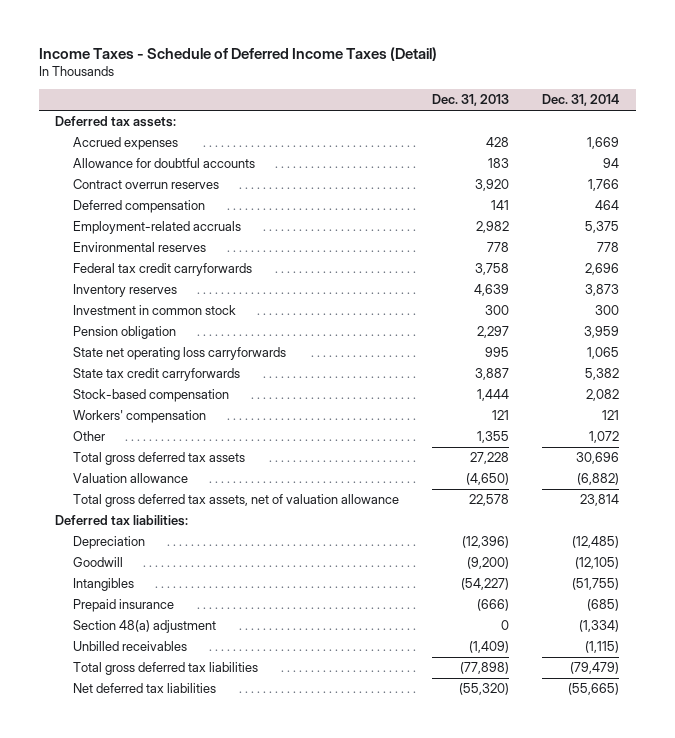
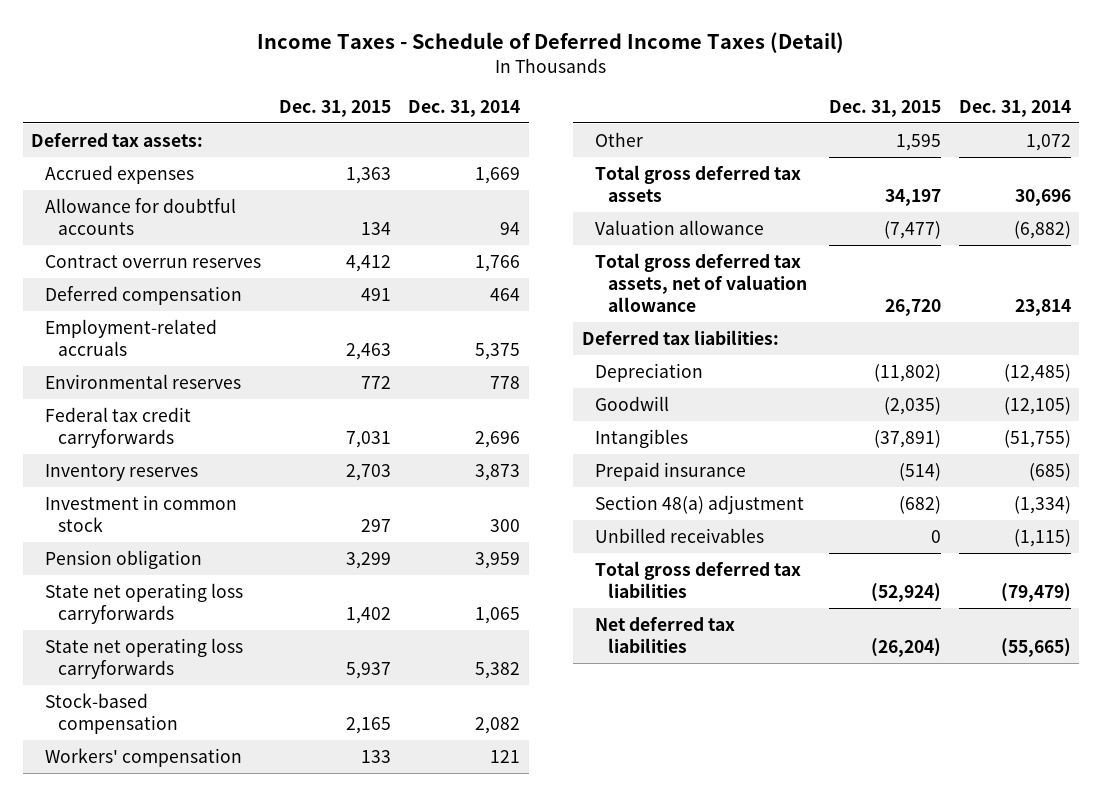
[432,94,510,107] Dec. 31, 2013 -> none
none -> [278,99,391,117] Dec. 31, 2015
[73,368,241,382] State tax credit carryforwards -> [44,637,243,679] State net operating loss carryforwards

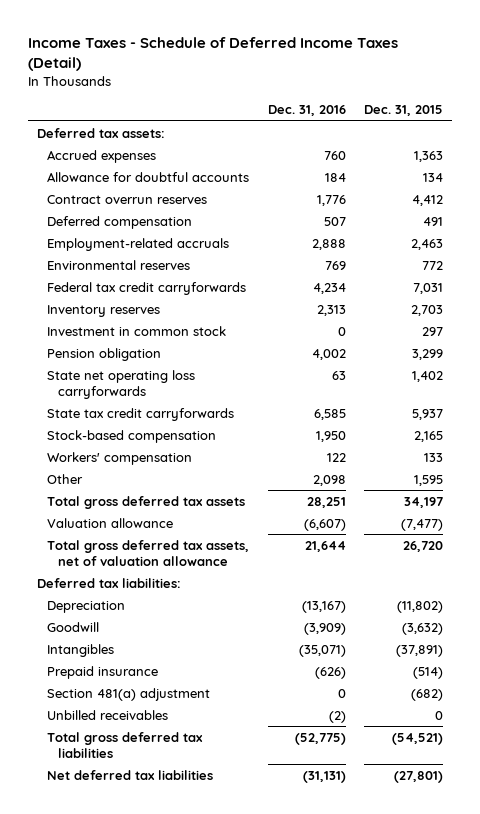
[408,99,521,117] Dec. 31, 2014 -> none
none -> [267,105,346,117] Dec. 31, 2016
[44,637,243,679] State net operating loss carryforwards -> [47,407,235,421] State tax credit carryforwards
[883,396,941,415] (2,035) -> [401,622,443,635] (3,632)
[594,494,804,514] Section 48(a) adjustment -> [47,687,211,701] Section 481(a) adjustment
[870,582,941,602] (52,924) -> [391,732,443,745] (54,521)
[870,637,941,657] (26,204) -> [393,770,443,783] (27,801)

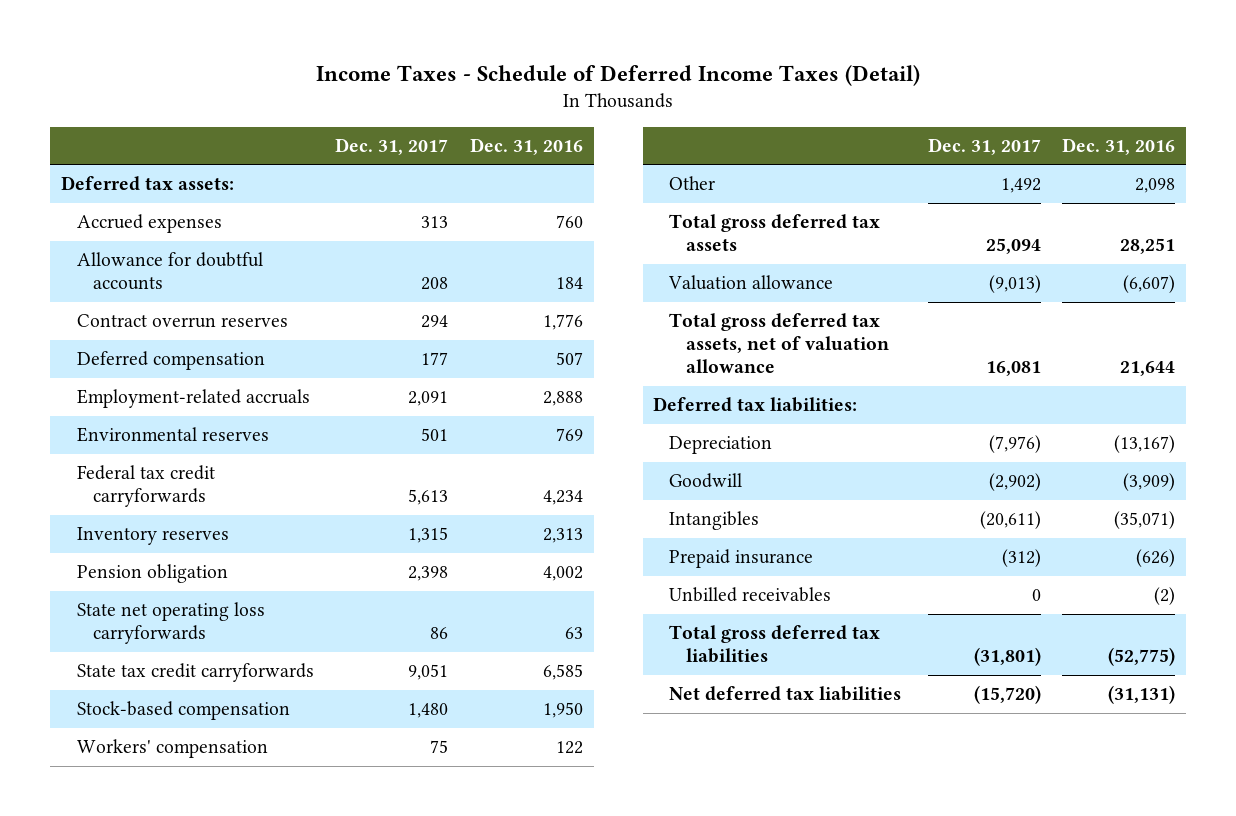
[363,105,443,117] Dec. 31, 2015 -> none
none -> [335,137,449,155] Dec. 31, 2017
[47,325,227,336] Investment in common stock -> none
[47,687,211,701] Section 481(a) adjustment -> none

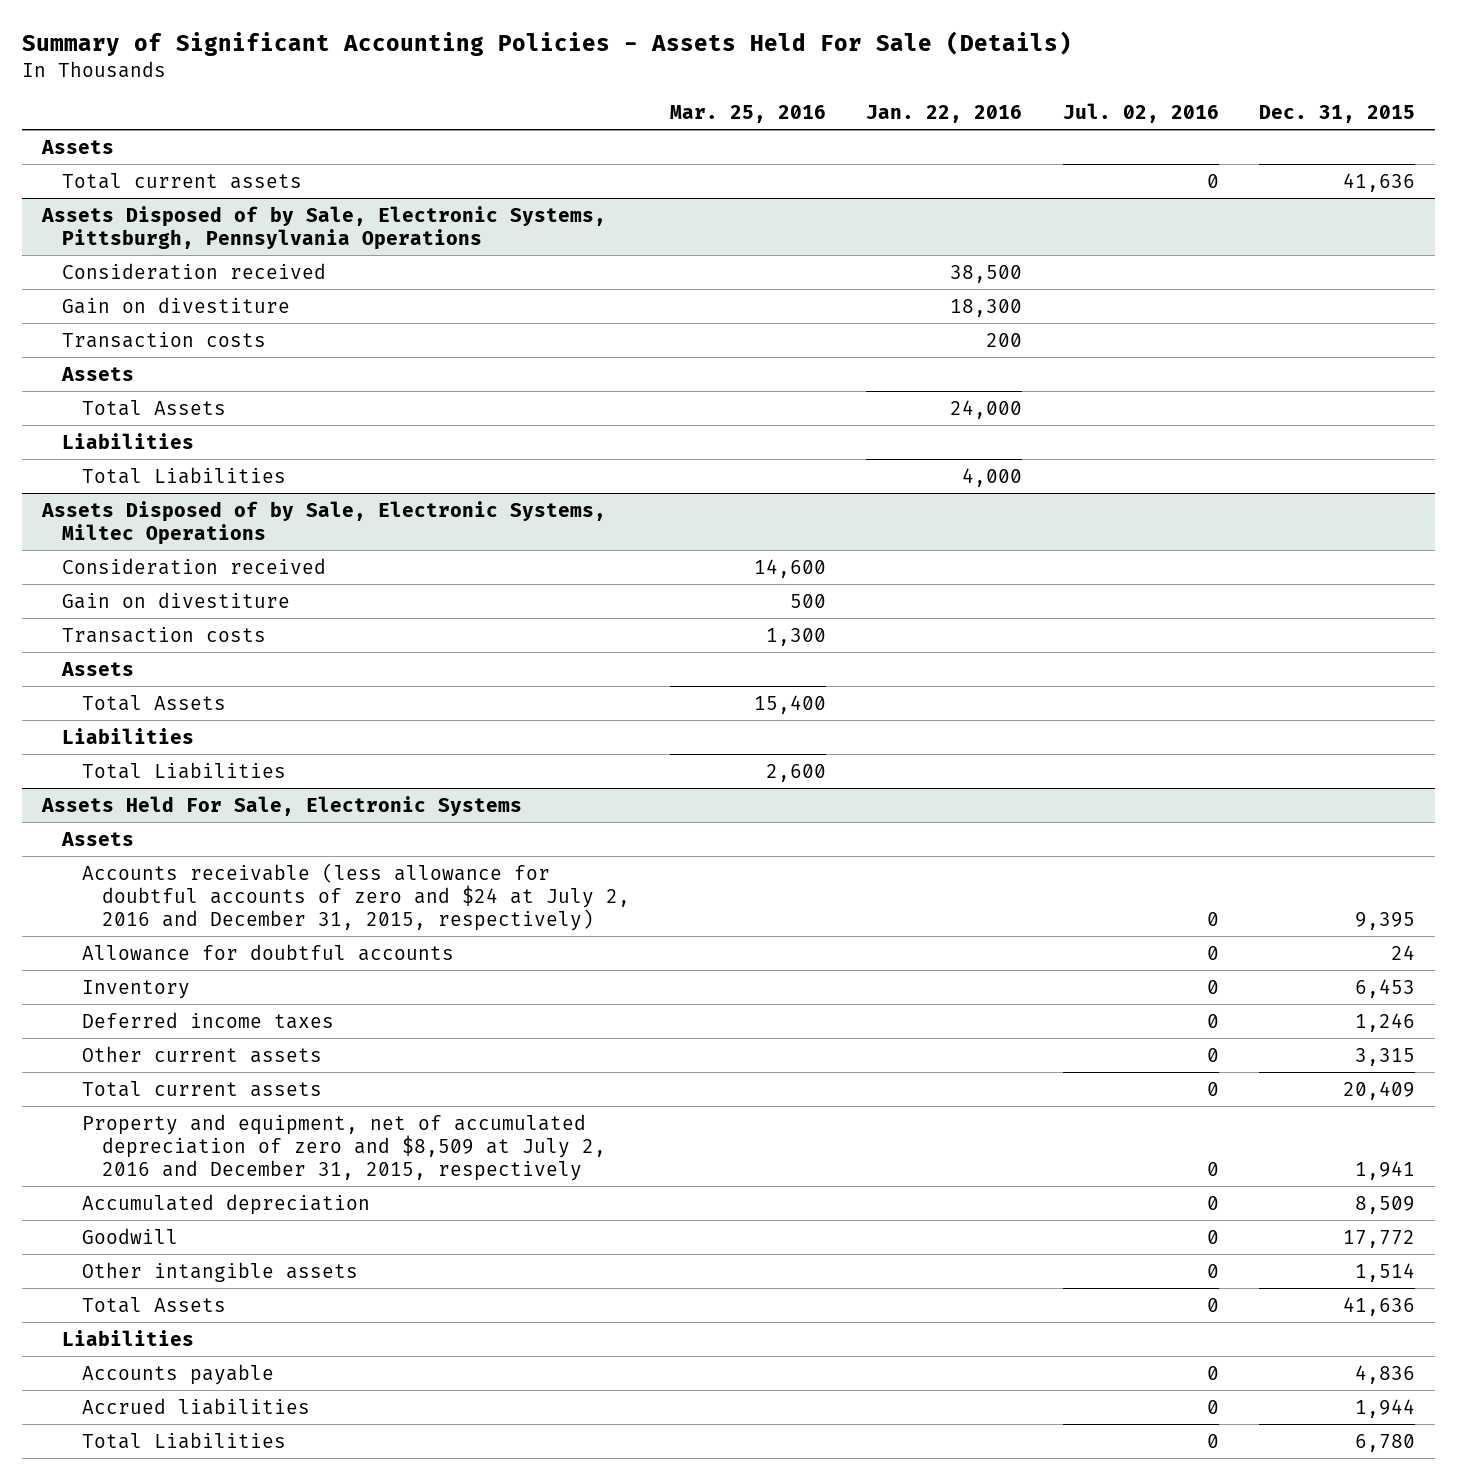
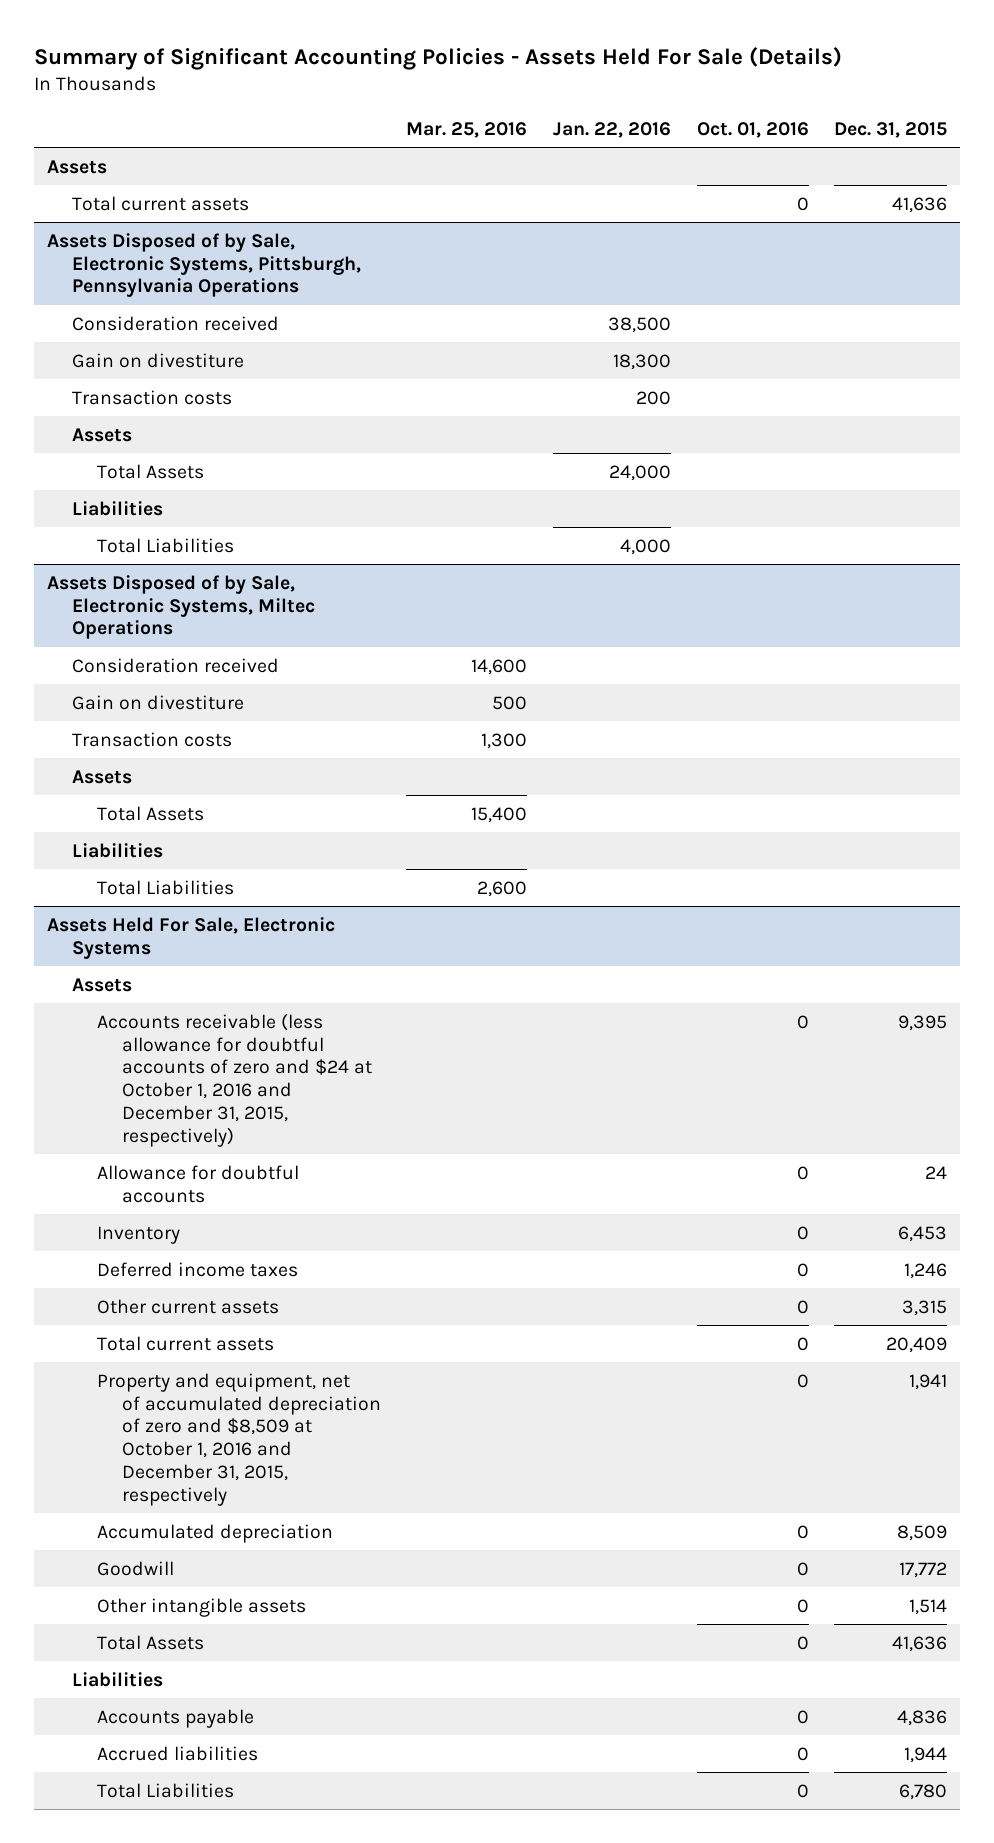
[1062,103,1219,124] Jul. 02, 2016 -> none
none -> [696,121,809,138] Oct. 01, 2016
[81,862,630,932] Accounts receivable (less allowance for doubtful accounts of zero and $24 at July 2, 2016 and December 31, 2015, respectively) -> [96,1012,372,1147] Accounts receivable (less allowance for doubtful accounts of zero and $24 at October 1, 2016 and December 31, 2015, respectively)
[81,1113,606,1182] Property and equipment, net of accumulated depreciation of zero and $8,509 at July 2, 2016 and December 31, 2015, respectively -> [96,1372,381,1506] Property and equipment, net of accumulated depreciation of zero and $8,509 at October 1, 2016 and December 31, 2015, respectively

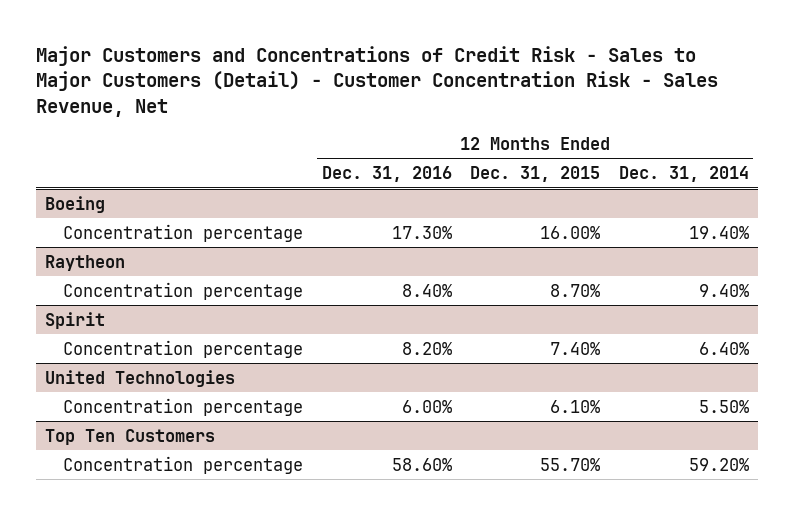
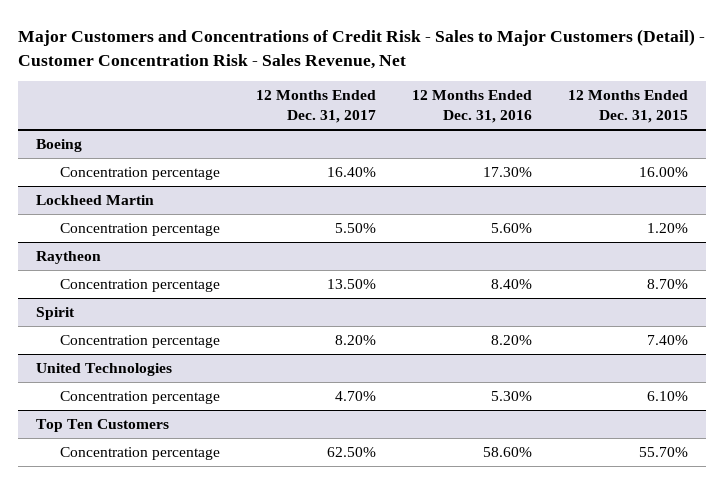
[618,166,749,183] Dec. 31, 2014 -> none
none -> [255,90,376,124] 12 Months Ended Dec. 31, 2017
none -> [36,194,155,205] Lockheed Martin
none -> [59,222,220,236] Concentration percentage
[401,399,452,413] 6.00% -> [490,390,532,401] 5.30%

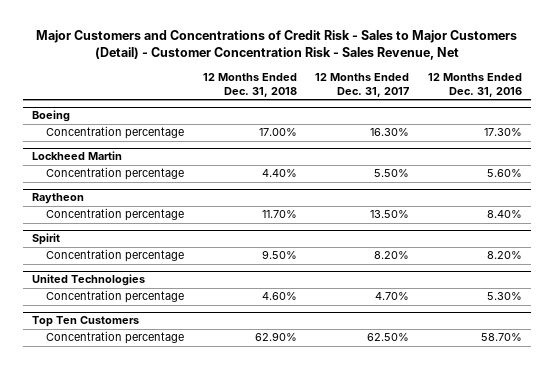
[568,90,689,124] 12 Months Ended Dec. 31, 2015 -> none
none -> [202,72,297,98] 12 Months Ended Dec. 31, 2018
[326,166,376,177] 16.40% -> [370,128,410,137] 16.30%
[482,446,532,457] 58.60% -> [480,333,522,342] 58.70%

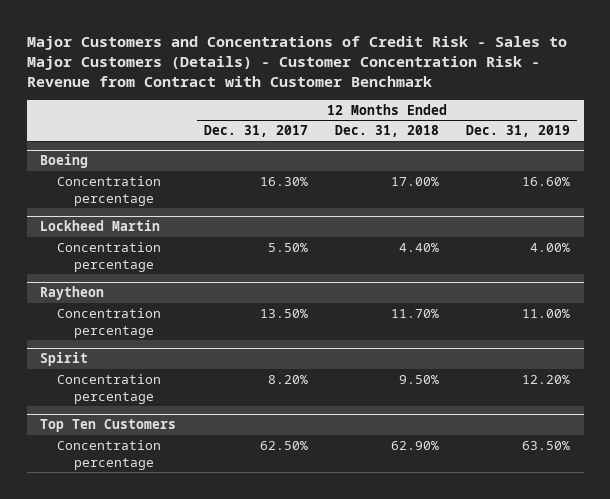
[35,30,517,61] Major Customers and Concentrations of Credit Risk - Sales to Major Customers (Detail) - Customer Concentration Risk - Sales Revenue, Net -> [26,35,567,88] Major Customers and Concentrations of Credit Risk - Sales to Major Customers (Details) - Customer Concentration Risk - Revenue from Contract with Customer Benchmark
[427,72,522,98] 12 Months Ended Dec. 31, 2016 -> none
none -> [466,125,571,138] Dec. 31, 2019
[32,274,146,287] United Technologies -> none
[46,290,185,304] Concentration percentage -> none

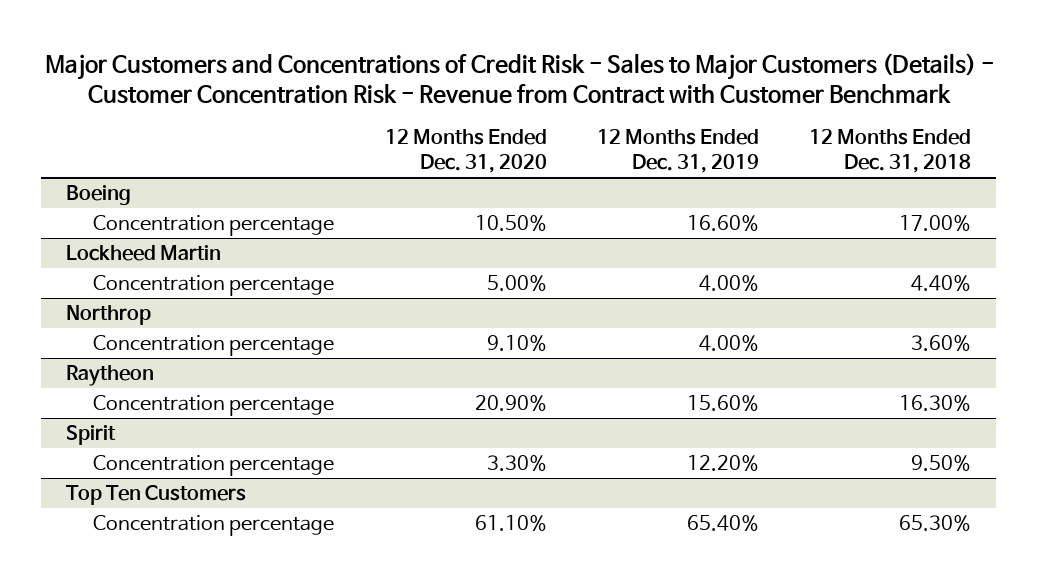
[203,125,308,138] Dec. 31, 2017 -> none
none -> [384,129,547,174] 12 Months Ended Dec. 31, 2020
none -> [66,305,152,326] Northrop
none -> [93,335,335,357] Concentration percentage
[390,308,439,318] 11.70% -> [899,395,972,412] 16.30%
[522,308,571,318] 11.00% -> [686,395,759,412] 15.60%
[390,440,439,450] 62.90% -> [899,515,972,532] 65.30%
[522,440,571,450] 63.50% -> [686,515,759,532] 65.40%

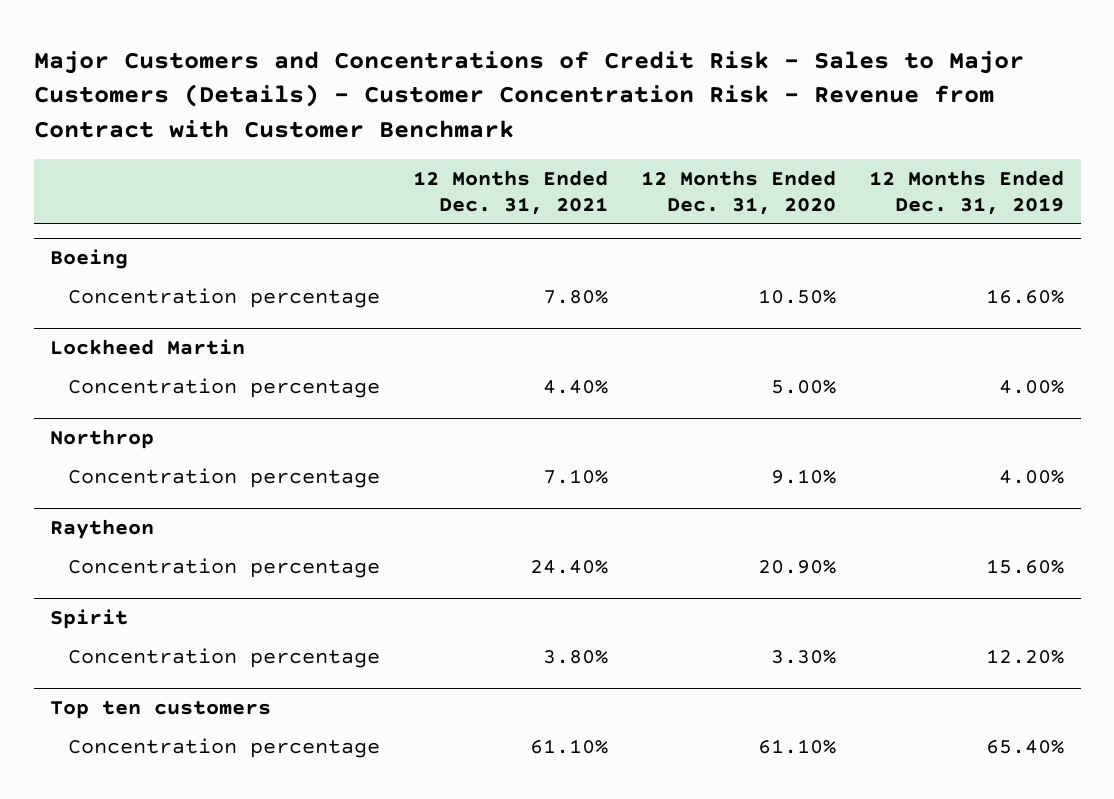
[809,129,972,174] 12 Months Ended Dec. 31, 2018 -> none
none -> [412,169,608,216] 12 Months Ended Dec. 31, 2021
[66,485,247,506] Top Ten Customers -> [50,701,272,720] Top ten customers

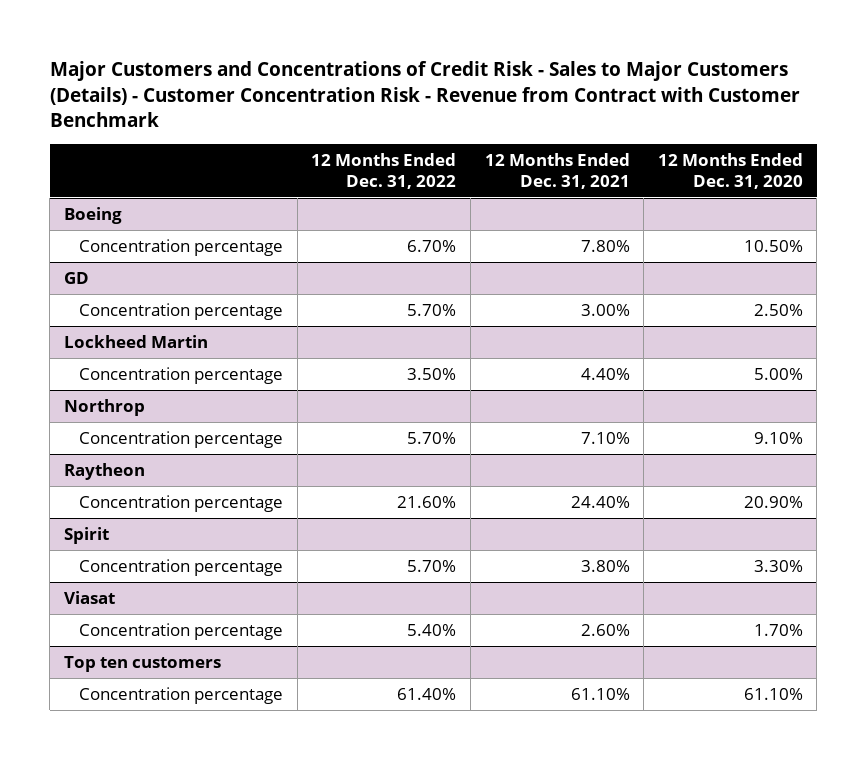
[869,169,1065,216] 12 Months Ended Dec. 31, 2019 -> none
none -> [311,152,457,189] 12 Months Ended Dec. 31, 2022
none -> [64,271,90,284] GD
none -> [79,302,284,320] Concentration percentage
none -> [64,590,116,604] Viasat
none -> [79,622,284,640] Concentration percentage

